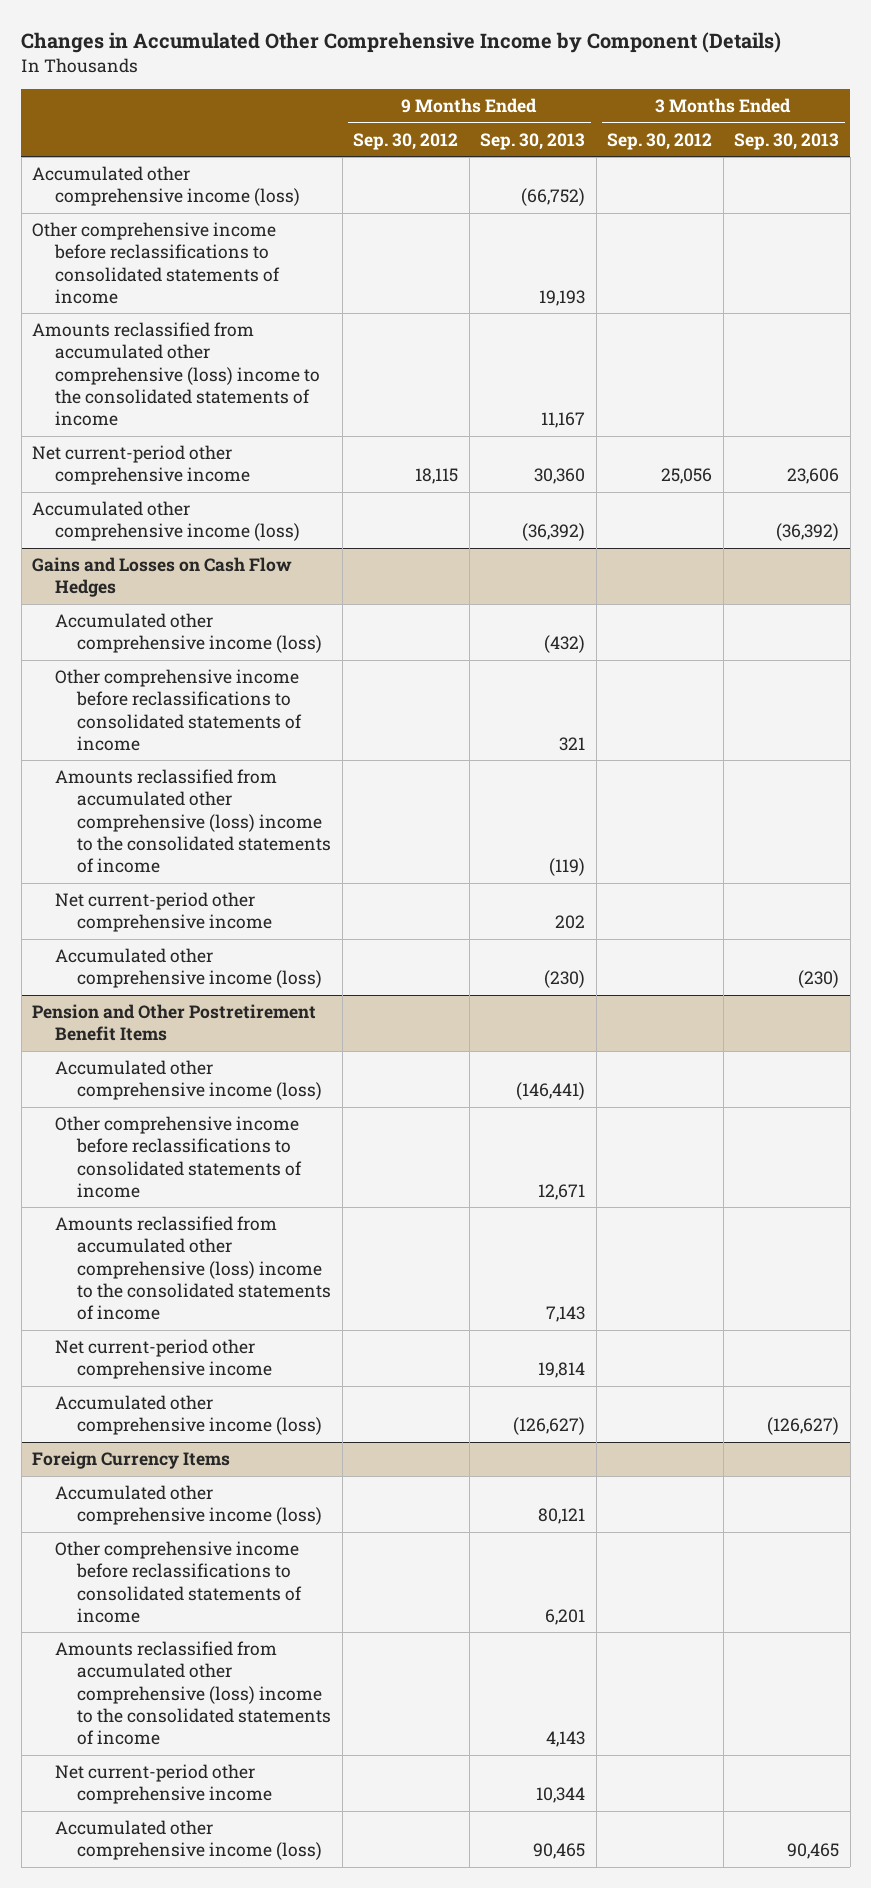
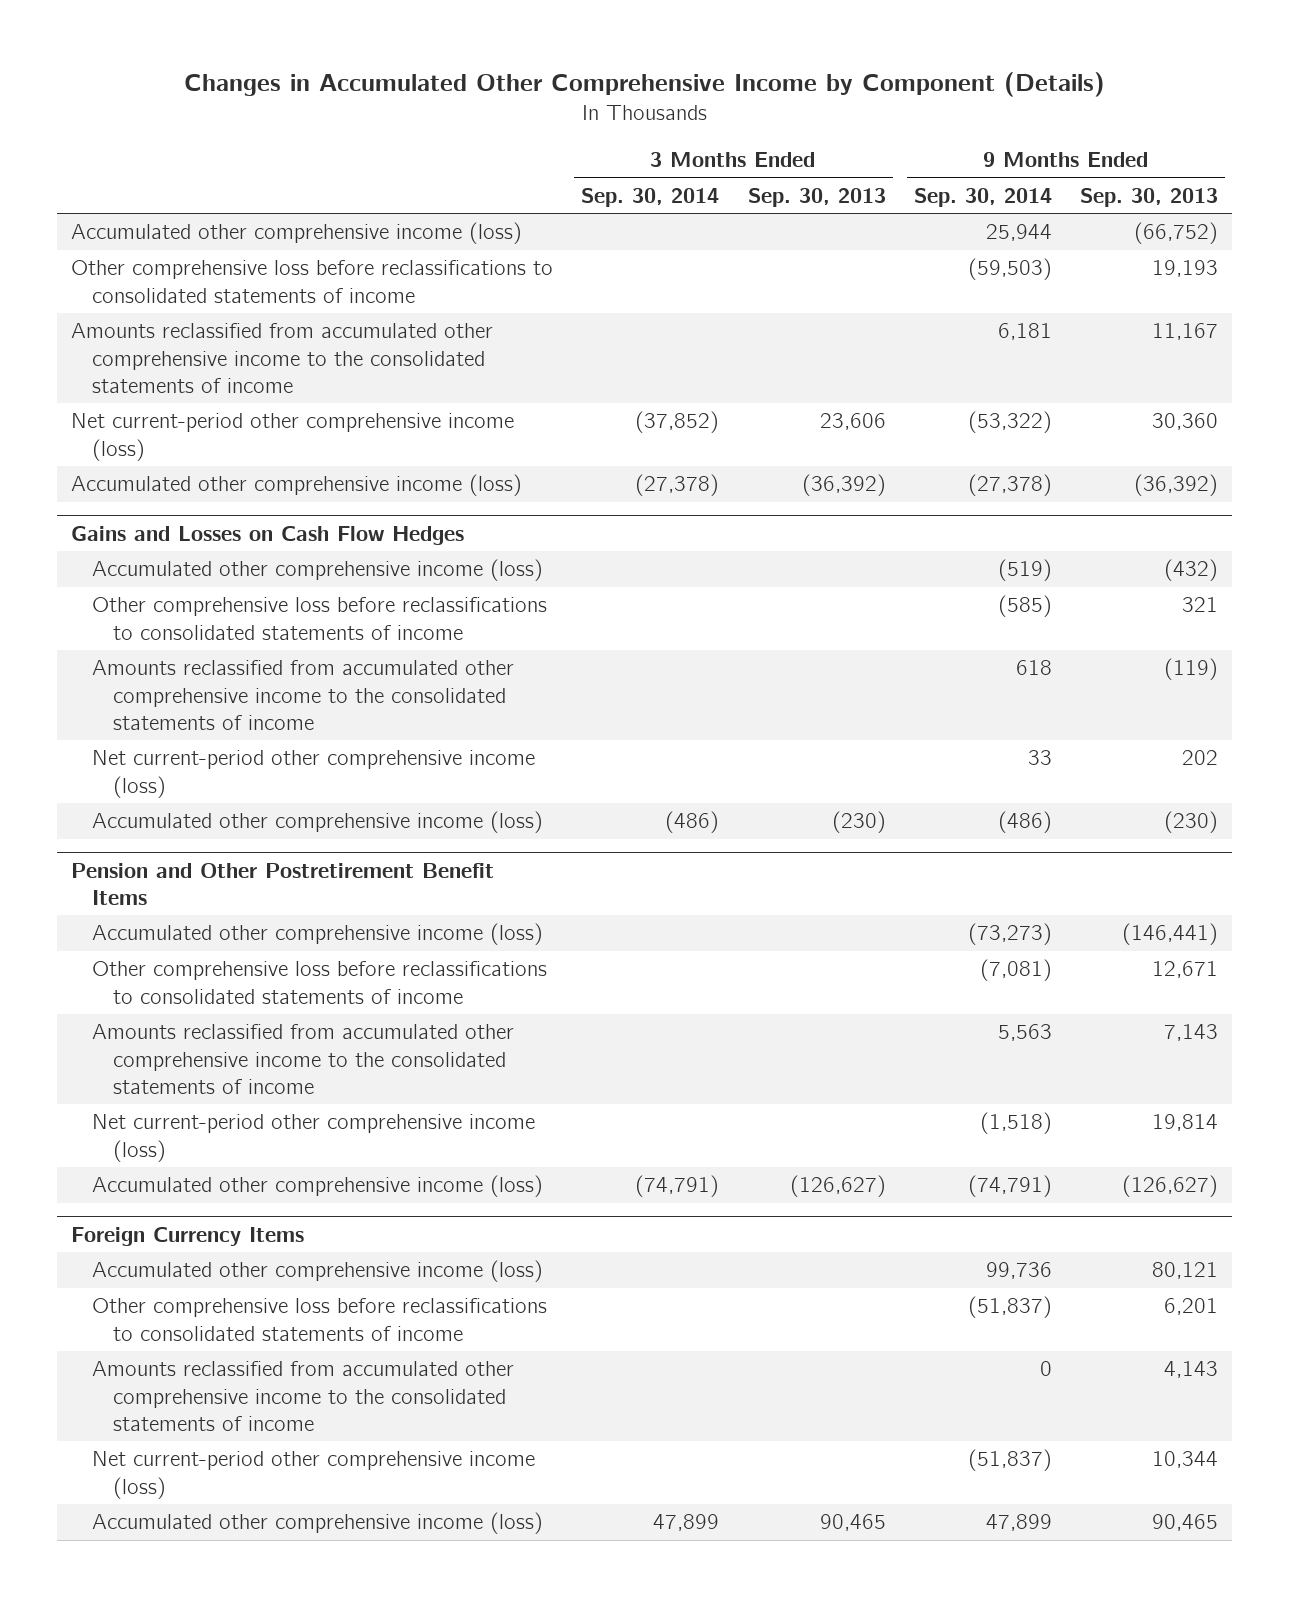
[353,132,459,150] Sep. 30, 2012 -> none
[607,132,713,150] Sep. 30, 2012 -> none
none -> [581,187,720,207] Sep. 30, 2014
none -> [913,187,1052,207] Sep. 30, 2014
[32,222,280,304] Other comprehensive income before reclassifications to consolidated statements of income -> [71,260,554,303] Other comprehensive loss before reclassifications to consolidated statements of income
[32,322,320,427] Amounts reclassified from accumulated other comprehensive (loss) income to the consolidated statements of income -> [71,323,494,393] Amounts reclassified from accumulated other comprehensive income to the consolidated statements of income
[32,445,250,486] Net current-period other comprehensive income -> [71,413,515,461] Net current-period other comprehensive income (loss)
[54,669,303,751] Other comprehensive income before reclassifications to consolidated statements of income -> [91,597,547,640] Other comprehensive loss before reclassifications to consolidated statements of income
[54,769,332,874] Amounts reclassified from accumulated other comprehensive (loss) income to the consolidated statements of income -> [91,660,514,730] Amounts reclassified from accumulated other comprehensive income to the consolidated statements of income
[54,892,273,933] Net current-period other comprehensive income -> [91,750,535,798] Net current-period other comprehensive income (loss)
[54,1116,303,1198] Other comprehensive income before reclassifications to consolidated statements of income -> [91,961,547,1004] Other comprehensive loss before reclassifications to consolidated statements of income
[54,1216,332,1321] Amounts reclassified from accumulated other comprehensive (loss) income to the consolidated statements of income -> [91,1024,514,1094] Amounts reclassified from accumulated other comprehensive income to the consolidated statements of income
[54,1339,273,1380] Net current-period other comprehensive income -> [91,1114,535,1162] Net current-period other comprehensive income (loss)
[54,1541,303,1623] Other comprehensive income before reclassifications to consolidated statements of income -> [91,1298,547,1341] Other comprehensive loss before reclassifications to consolidated statements of income
[54,1641,332,1746] Amounts reclassified from accumulated other comprehensive (loss) income to the consolidated statements of income -> [91,1361,514,1431] Amounts reclassified from accumulated other comprehensive income to the consolidated statements of income
[54,1764,273,1805] Net current-period other comprehensive income -> [91,1451,535,1499] Net current-period other comprehensive income (loss)

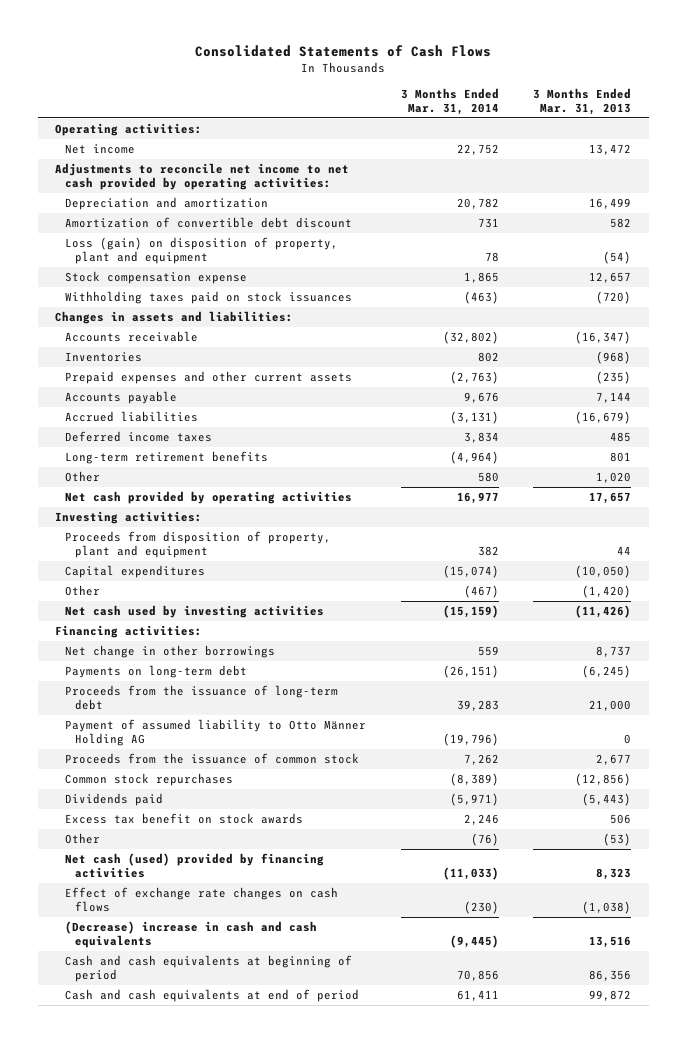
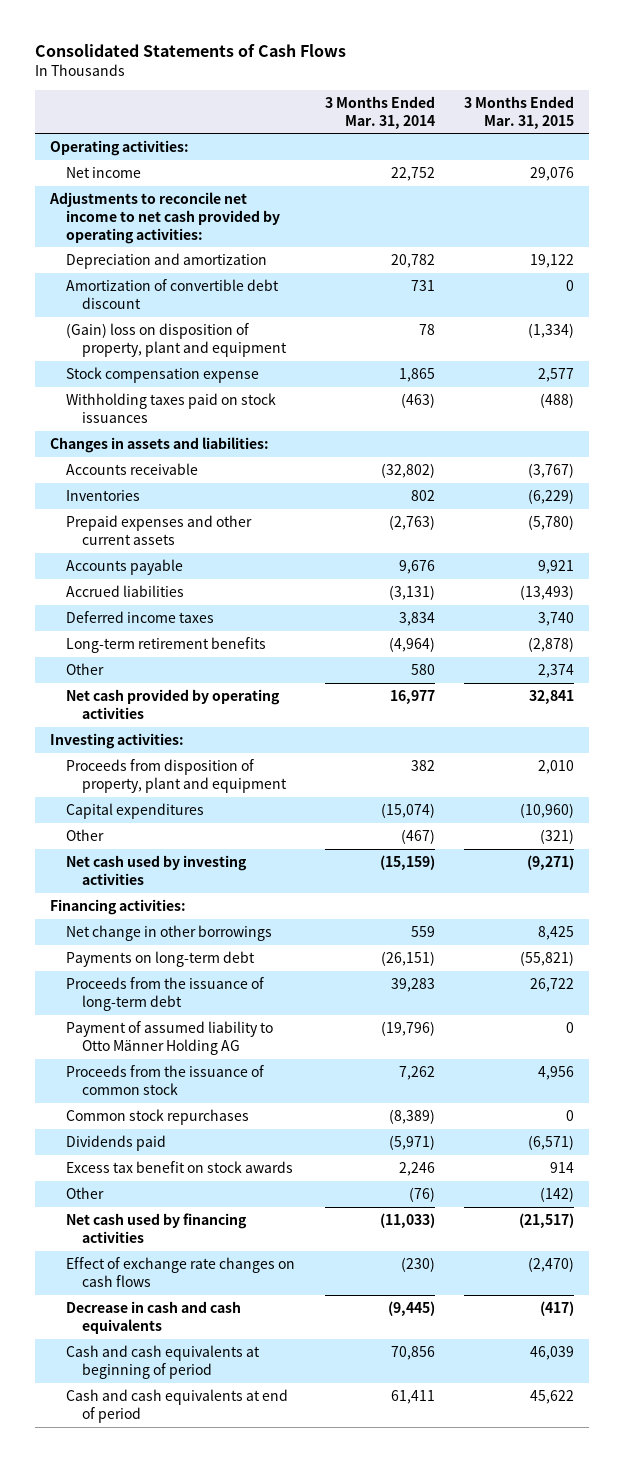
[533,87,632,116] 3 Months Ended Mar. 31, 2013 -> none
none -> [464,95,575,129] 3 Months Ended Mar. 31, 2015
[64,236,338,265] Loss (gain) on disposition of property, plant and equipment -> [66,322,288,357] (Gain) loss on disposition of property, plant and equipment
[64,852,324,879] Net cash (used) provided by financing activities -> [66,1212,248,1243] Net cash used by financing activities
[64,920,317,949] (Decrease) increase in cash and cash equivalents -> [66,1300,242,1334] Decrease in cash and cash equivalents

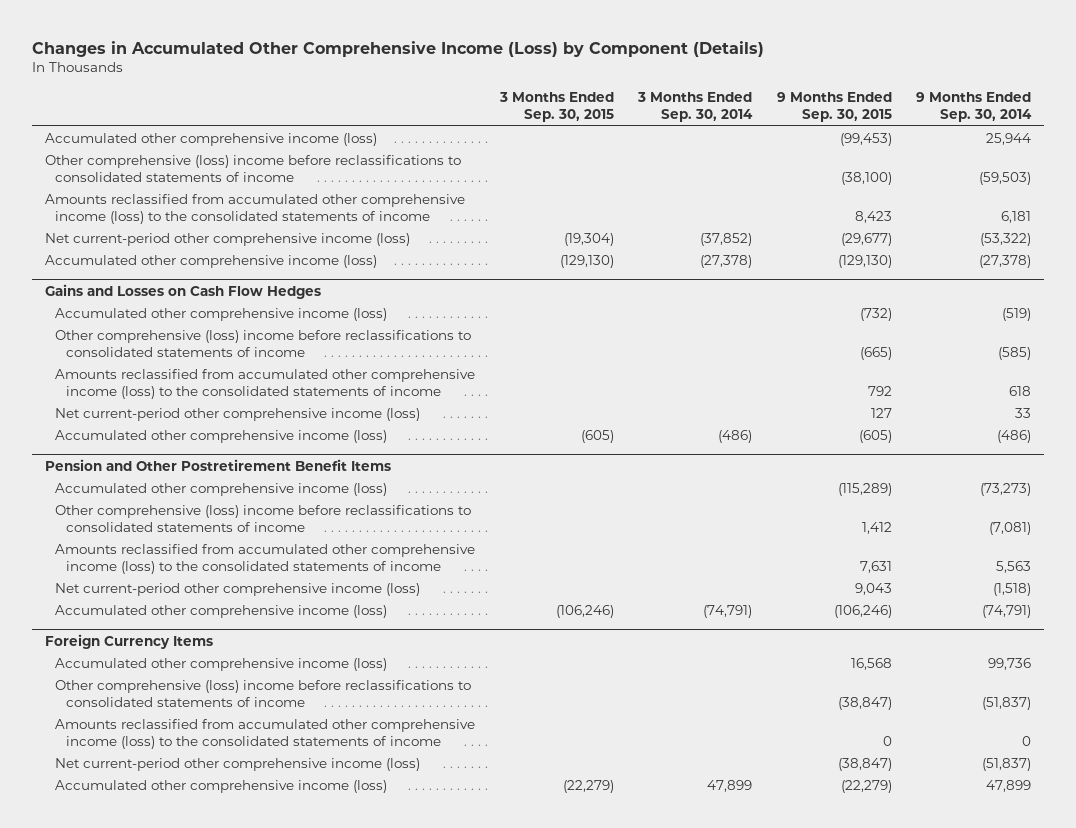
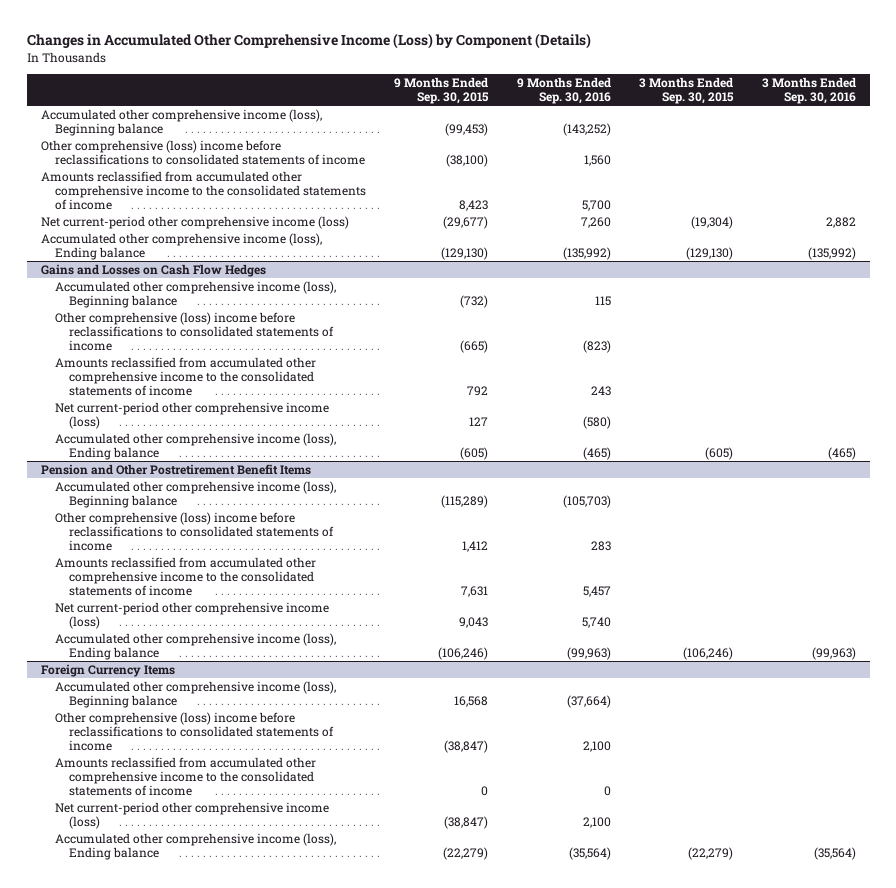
[637,92,754,123] 3 Months Ended Sep. 30, 2014 -> none
[916,92,1033,123] 9 Months Ended Sep. 30, 2014 -> none
none -> [516,77,611,105] 9 Months Ended Sep. 30, 2016
none -> [761,77,856,105] 3 Months Ended Sep. 30, 2016
[44,133,377,147] Accumulated other comprehensive income (loss) -> [40,108,322,137] Accumulated other comprehensive income (loss), Beginning balance
[44,194,465,225] Amounts reclassified from accumulated other comprehensive income (loss) to the consolidated statements of income -> [40,170,367,211] Amounts reclassified from accumulated other comprehensive income to the consolidated statements of income
[44,255,377,269] Accumulated other comprehensive income (loss) -> [40,232,322,261] Accumulated other comprehensive income (loss), Ending balance
[55,308,388,322] Accumulated other comprehensive income (loss) -> [55,280,337,309] Accumulated other comprehensive income (loss), Beginning balance
[55,369,476,400] Amounts reclassified from accumulated other comprehensive income (loss) to the consolidated statements of income -> [55,356,317,397] Amounts reclassified from accumulated other comprehensive income to the consolidated statements of income
[55,430,388,444] Accumulated other comprehensive income (loss) -> [55,432,337,461] Accumulated other comprehensive income (loss), Ending balance
[55,483,388,497] Accumulated other comprehensive income (loss) -> [55,480,337,509] Accumulated other comprehensive income (loss), Beginning balance
[55,544,476,575] Amounts reclassified from accumulated other comprehensive income (loss) to the consolidated statements of income -> [55,556,317,597] Amounts reclassified from accumulated other comprehensive income to the consolidated statements of income
[55,605,388,619] Accumulated other comprehensive income (loss) -> [55,632,337,661] Accumulated other comprehensive income (loss), Ending balance
[55,658,388,672] Accumulated other comprehensive income (loss) -> [55,680,337,709] Accumulated other comprehensive income (loss), Beginning balance
[55,719,476,750] Amounts reclassified from accumulated other comprehensive income (loss) to the consolidated statements of income -> [55,756,317,797] Amounts reclassified from accumulated other comprehensive income to the consolidated statements of income
[55,780,388,794] Accumulated other comprehensive income (loss) -> [55,832,337,861] Accumulated other comprehensive income (loss), Ending balance

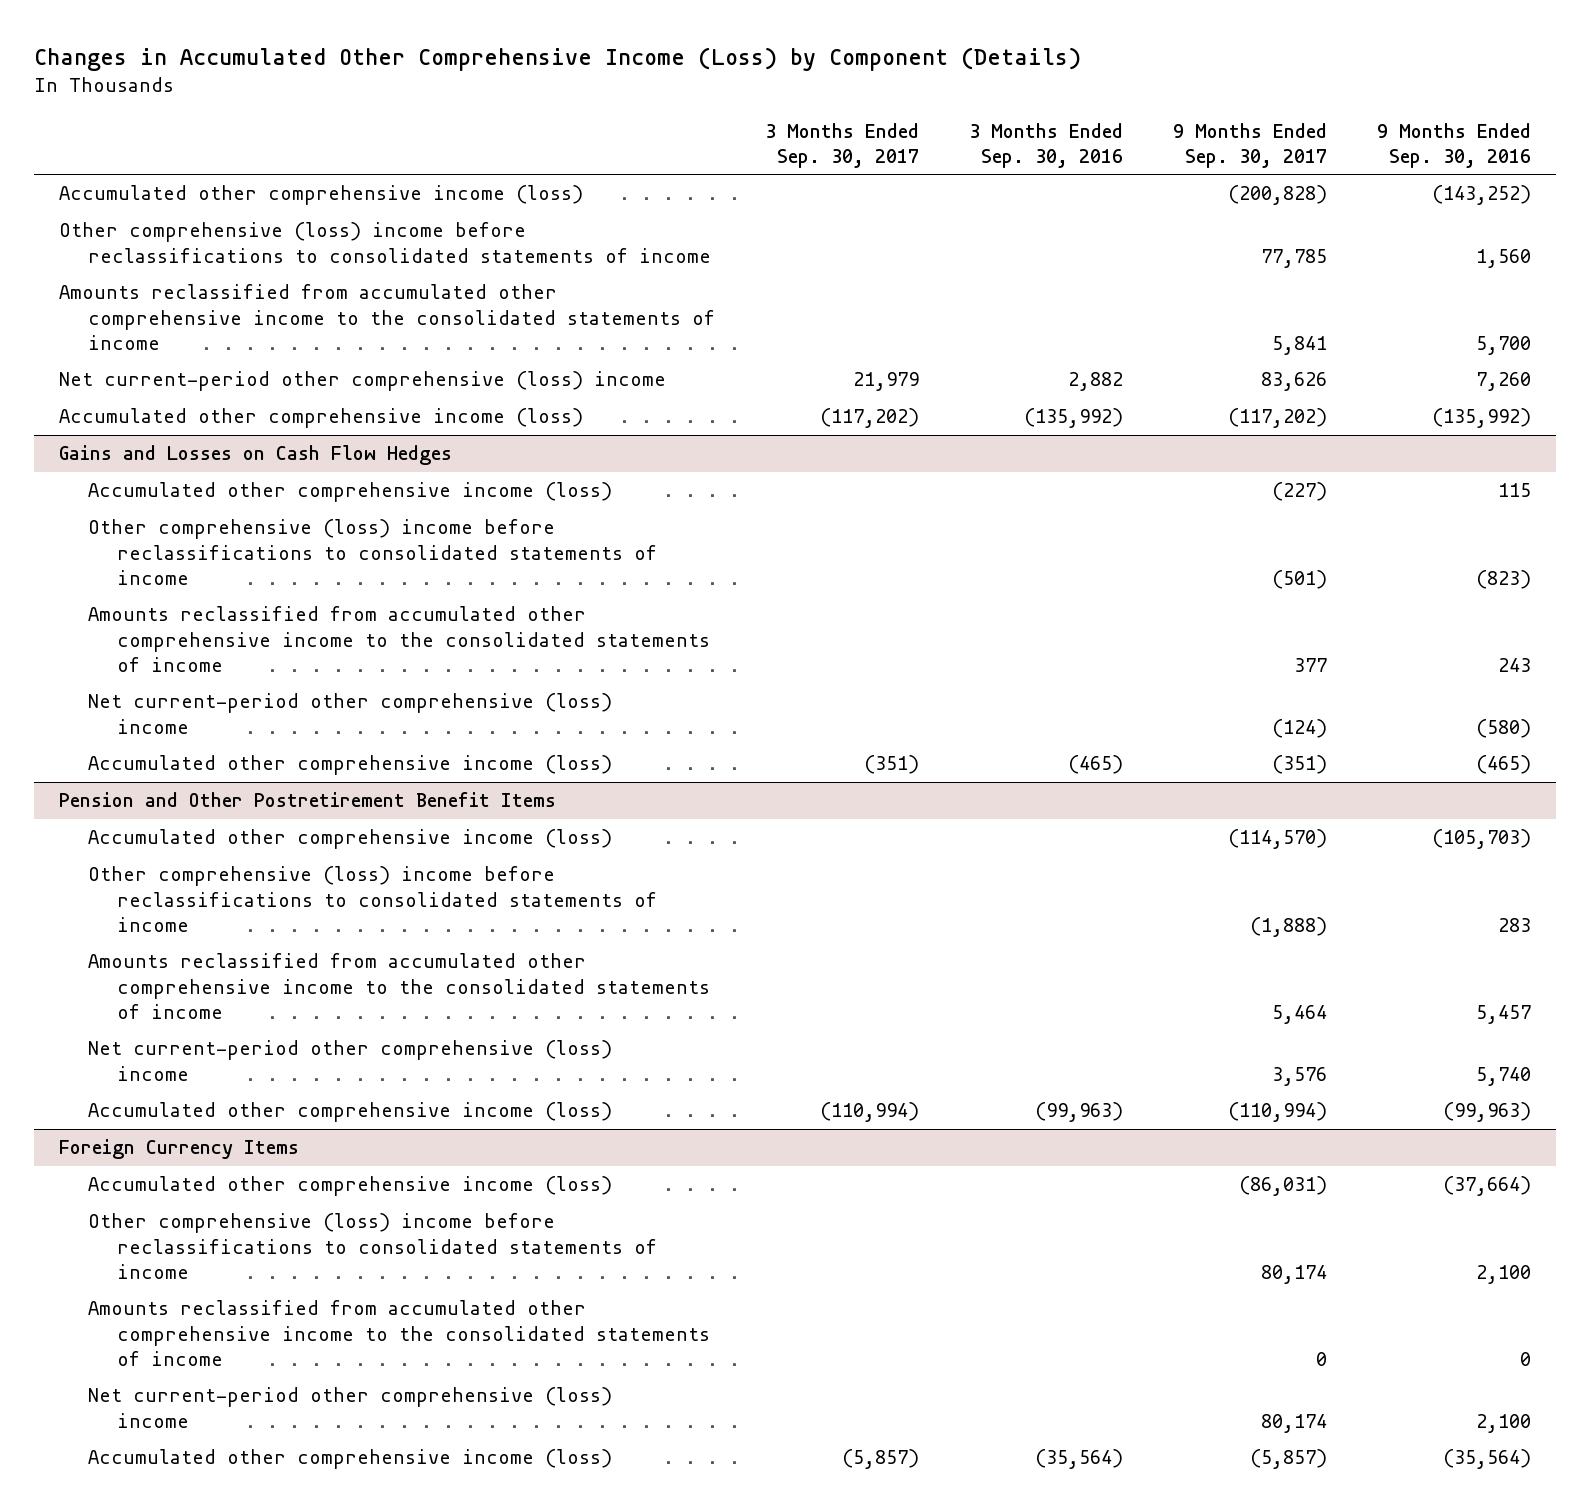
[394,77,490,105] 9 Months Ended Sep. 30, 2015 -> none
[639,77,735,105] 3 Months Ended Sep. 30, 2015 -> none
none -> [765,122,920,169] 3 Months Ended Sep. 30, 2017
none -> [1172,122,1327,169] 9 Months Ended Sep. 30, 2017
[40,108,322,137] Accumulated other comprehensive income (loss), Beginning balance -> [59,185,584,206] Accumulated other comprehensive income (loss)
[40,215,349,229] Net current-period other comprehensive income (loss) -> [59,371,667,392] Net current-period other comprehensive (loss) income
[40,232,322,261] Accumulated other comprehensive income (loss), Ending balance -> [59,408,584,429] Accumulated other comprehensive income (loss)
[55,280,337,309] Accumulated other comprehensive income (loss), Beginning balance -> [88,482,613,503] Accumulated other comprehensive income (loss)
[55,401,330,430] Net current-period other comprehensive income (loss) -> [88,693,613,734] Net current-period other comprehensive (loss) income
[55,432,337,461] Accumulated other comprehensive income (loss), Ending balance -> [88,755,613,776] Accumulated other comprehensive income (loss)
[55,480,337,509] Accumulated other comprehensive income (loss), Beginning balance -> [88,829,613,850] Accumulated other comprehensive income (loss)
[55,601,330,630] Net current-period other comprehensive income (loss) -> [88,1040,613,1081] Net current-period other comprehensive (loss) income
[55,632,337,661] Accumulated other comprehensive income (loss), Ending balance -> [88,1102,613,1123] Accumulated other comprehensive income (loss)
[55,680,337,709] Accumulated other comprehensive income (loss), Beginning balance -> [88,1176,613,1197] Accumulated other comprehensive income (loss)
[55,801,330,830] Net current-period other comprehensive income (loss) -> [88,1387,613,1428] Net current-period other comprehensive (loss) income
[55,832,337,861] Accumulated other comprehensive income (loss), Ending balance -> [88,1449,613,1470] Accumulated other comprehensive income (loss)

